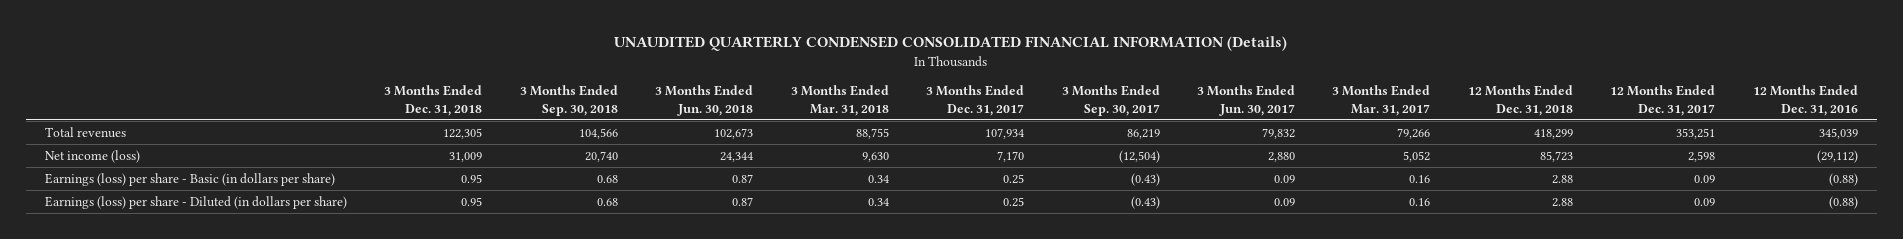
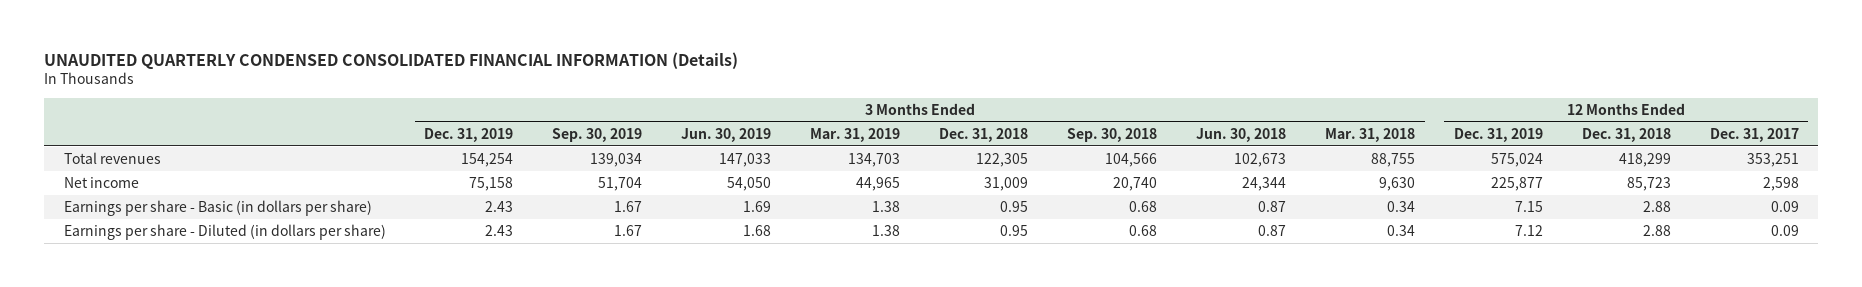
[926,85,1025,116] 3 Months Ended Dec. 31, 2017 -> none
[1061,85,1160,116] 3 Months Ended Sep. 30, 2017 -> none
[1197,85,1296,116] 3 Months Ended Jun. 30, 2017 -> none
[1332,85,1431,116] 3 Months Ended Mar. 31, 2017 -> none
[1752,85,1858,116] 12 Months Ended Dec. 31, 2016 -> none
none -> [424,127,514,142] Dec. 31, 2019
none -> [552,127,643,142] Sep. 30, 2019
none -> [681,127,772,142] Jun. 30, 2019
none -> [810,127,901,142] Mar. 31, 2019
none -> [1453,127,1543,142] Dec. 31, 2019
[44,150,140,164] Net income (loss) -> [63,176,139,188] Net income
[44,173,335,187] Earnings (loss) per share - Basic (in dollars per share) -> [63,199,372,216] Earnings per share - Basic (in dollars per share)
[44,196,347,210] Earnings (loss) per share - Diluted (in dollars per share) -> [63,223,386,240] Earnings per share - Diluted (in dollars per share)

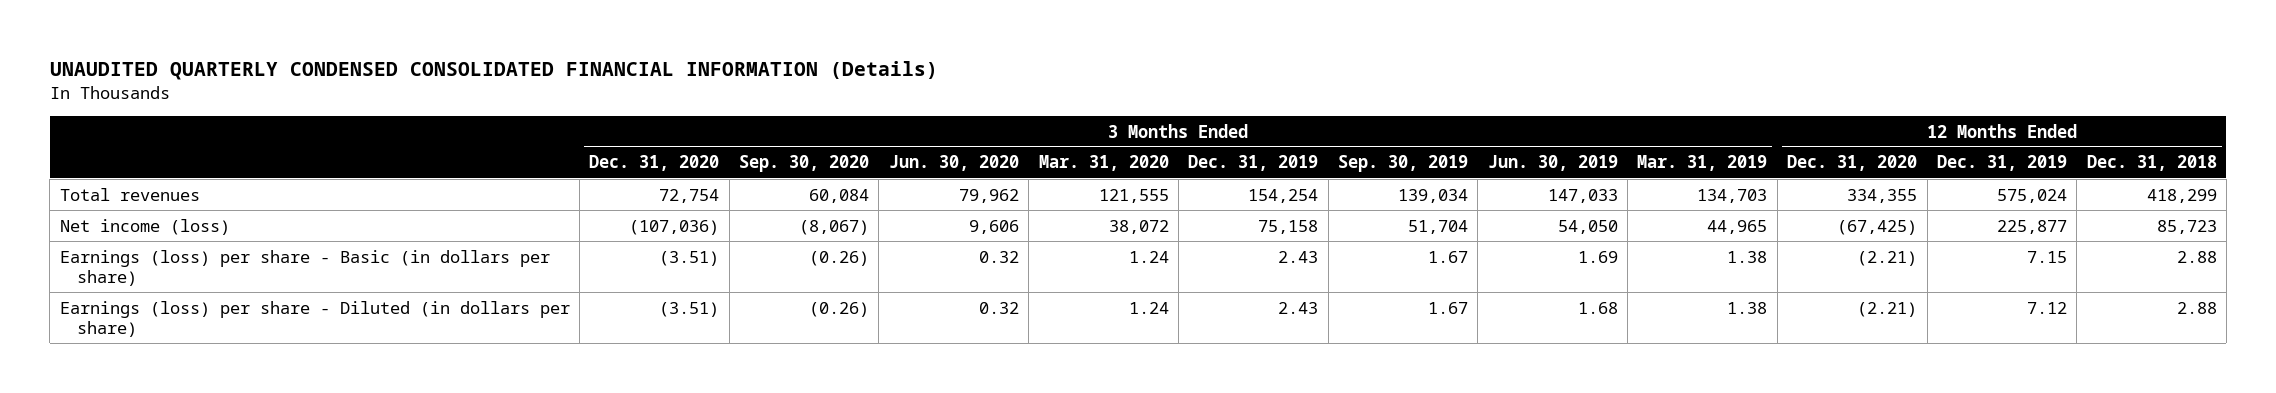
[939,127,1029,142] Dec. 31, 2018 -> none
[1067,127,1158,142] Sep. 30, 2018 -> none
[1195,127,1286,142] Jun. 30, 2018 -> none
[1324,127,1415,142] Mar. 31, 2018 -> none
[1709,127,1799,142] Dec. 31, 2017 -> none
none -> [589,155,720,172] Dec. 31, 2020
none -> [739,155,870,173] Sep. 30, 2020
none -> [888,155,1019,172] Jun. 30, 2020
none -> [1038,155,1169,172] Mar. 31, 2020
none -> [1787,155,1918,172] Dec. 31, 2020
[63,176,139,188] Net income -> [59,218,230,235] Net income (loss)
[63,199,372,216] Earnings per share - Basic (in dollars per share) -> [59,249,550,287] Earnings (loss) per share - Basic (in dollars per share)
[63,223,386,240] Earnings per share - Diluted (in dollars per share) -> [59,300,570,338] Earnings (loss) per share - Diluted (in dollars per share)

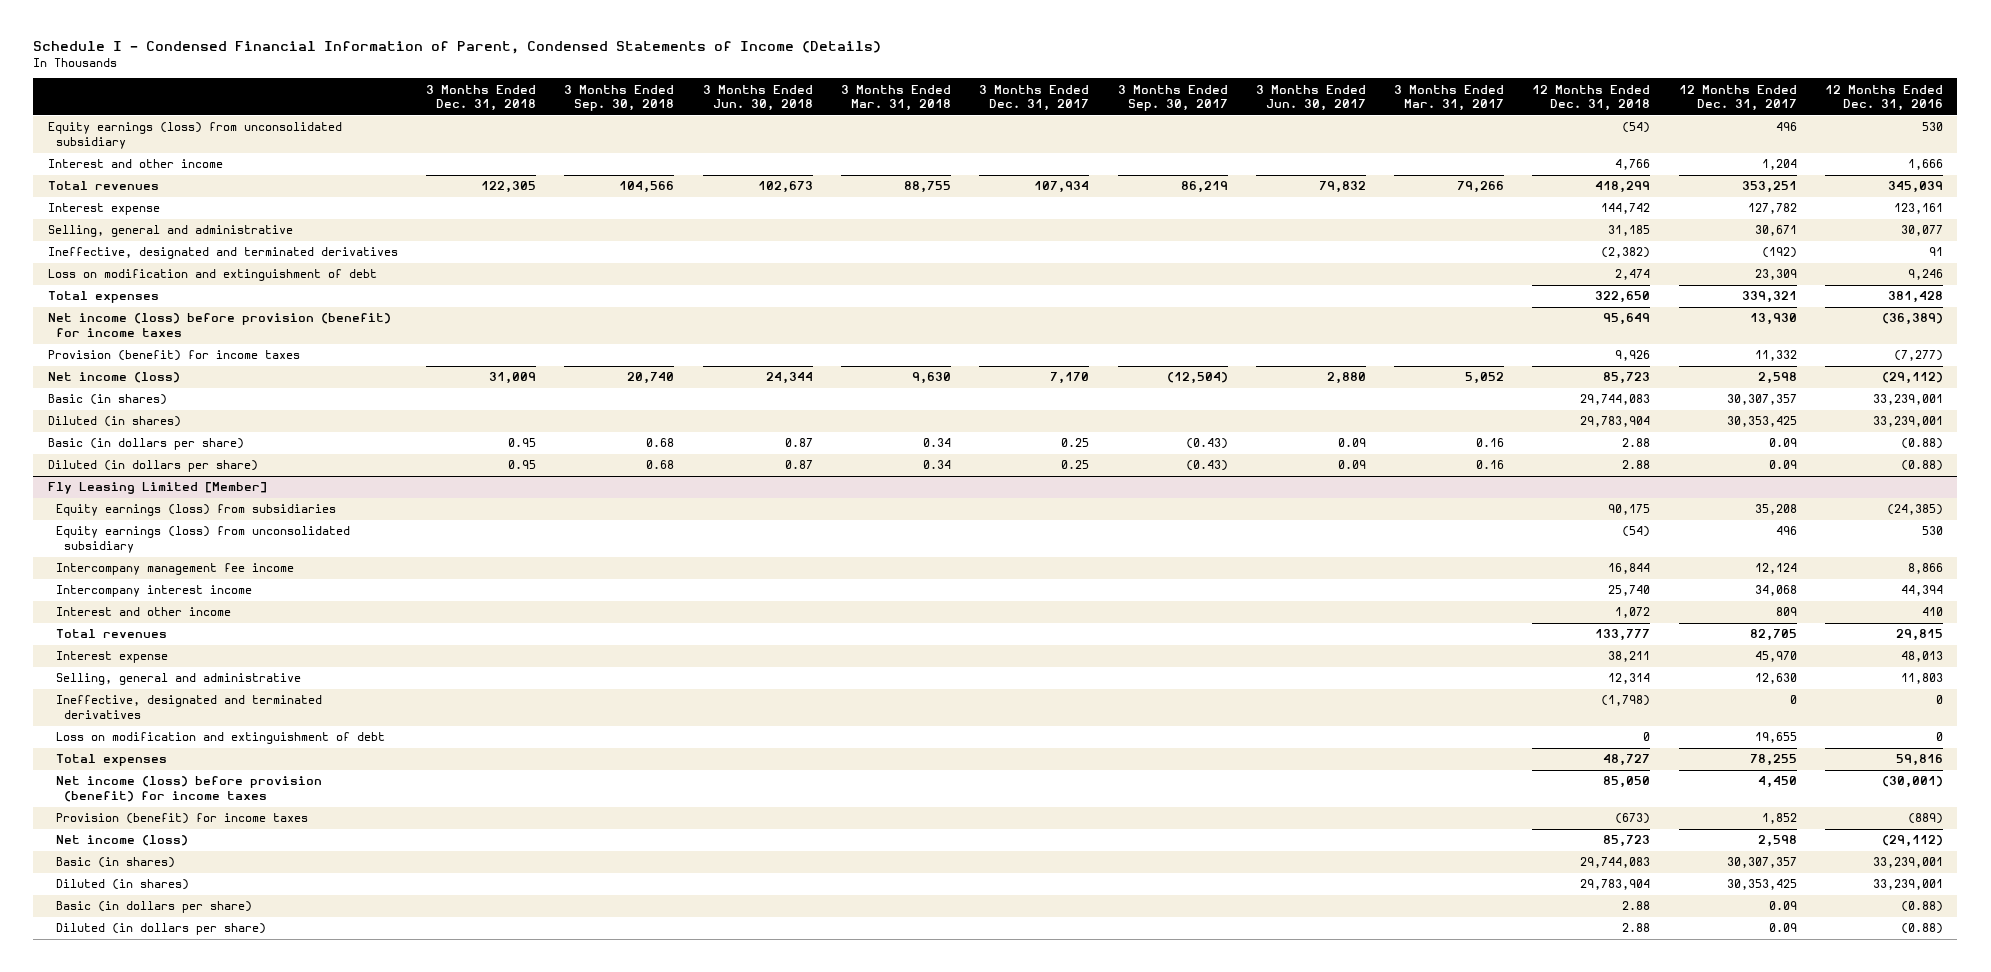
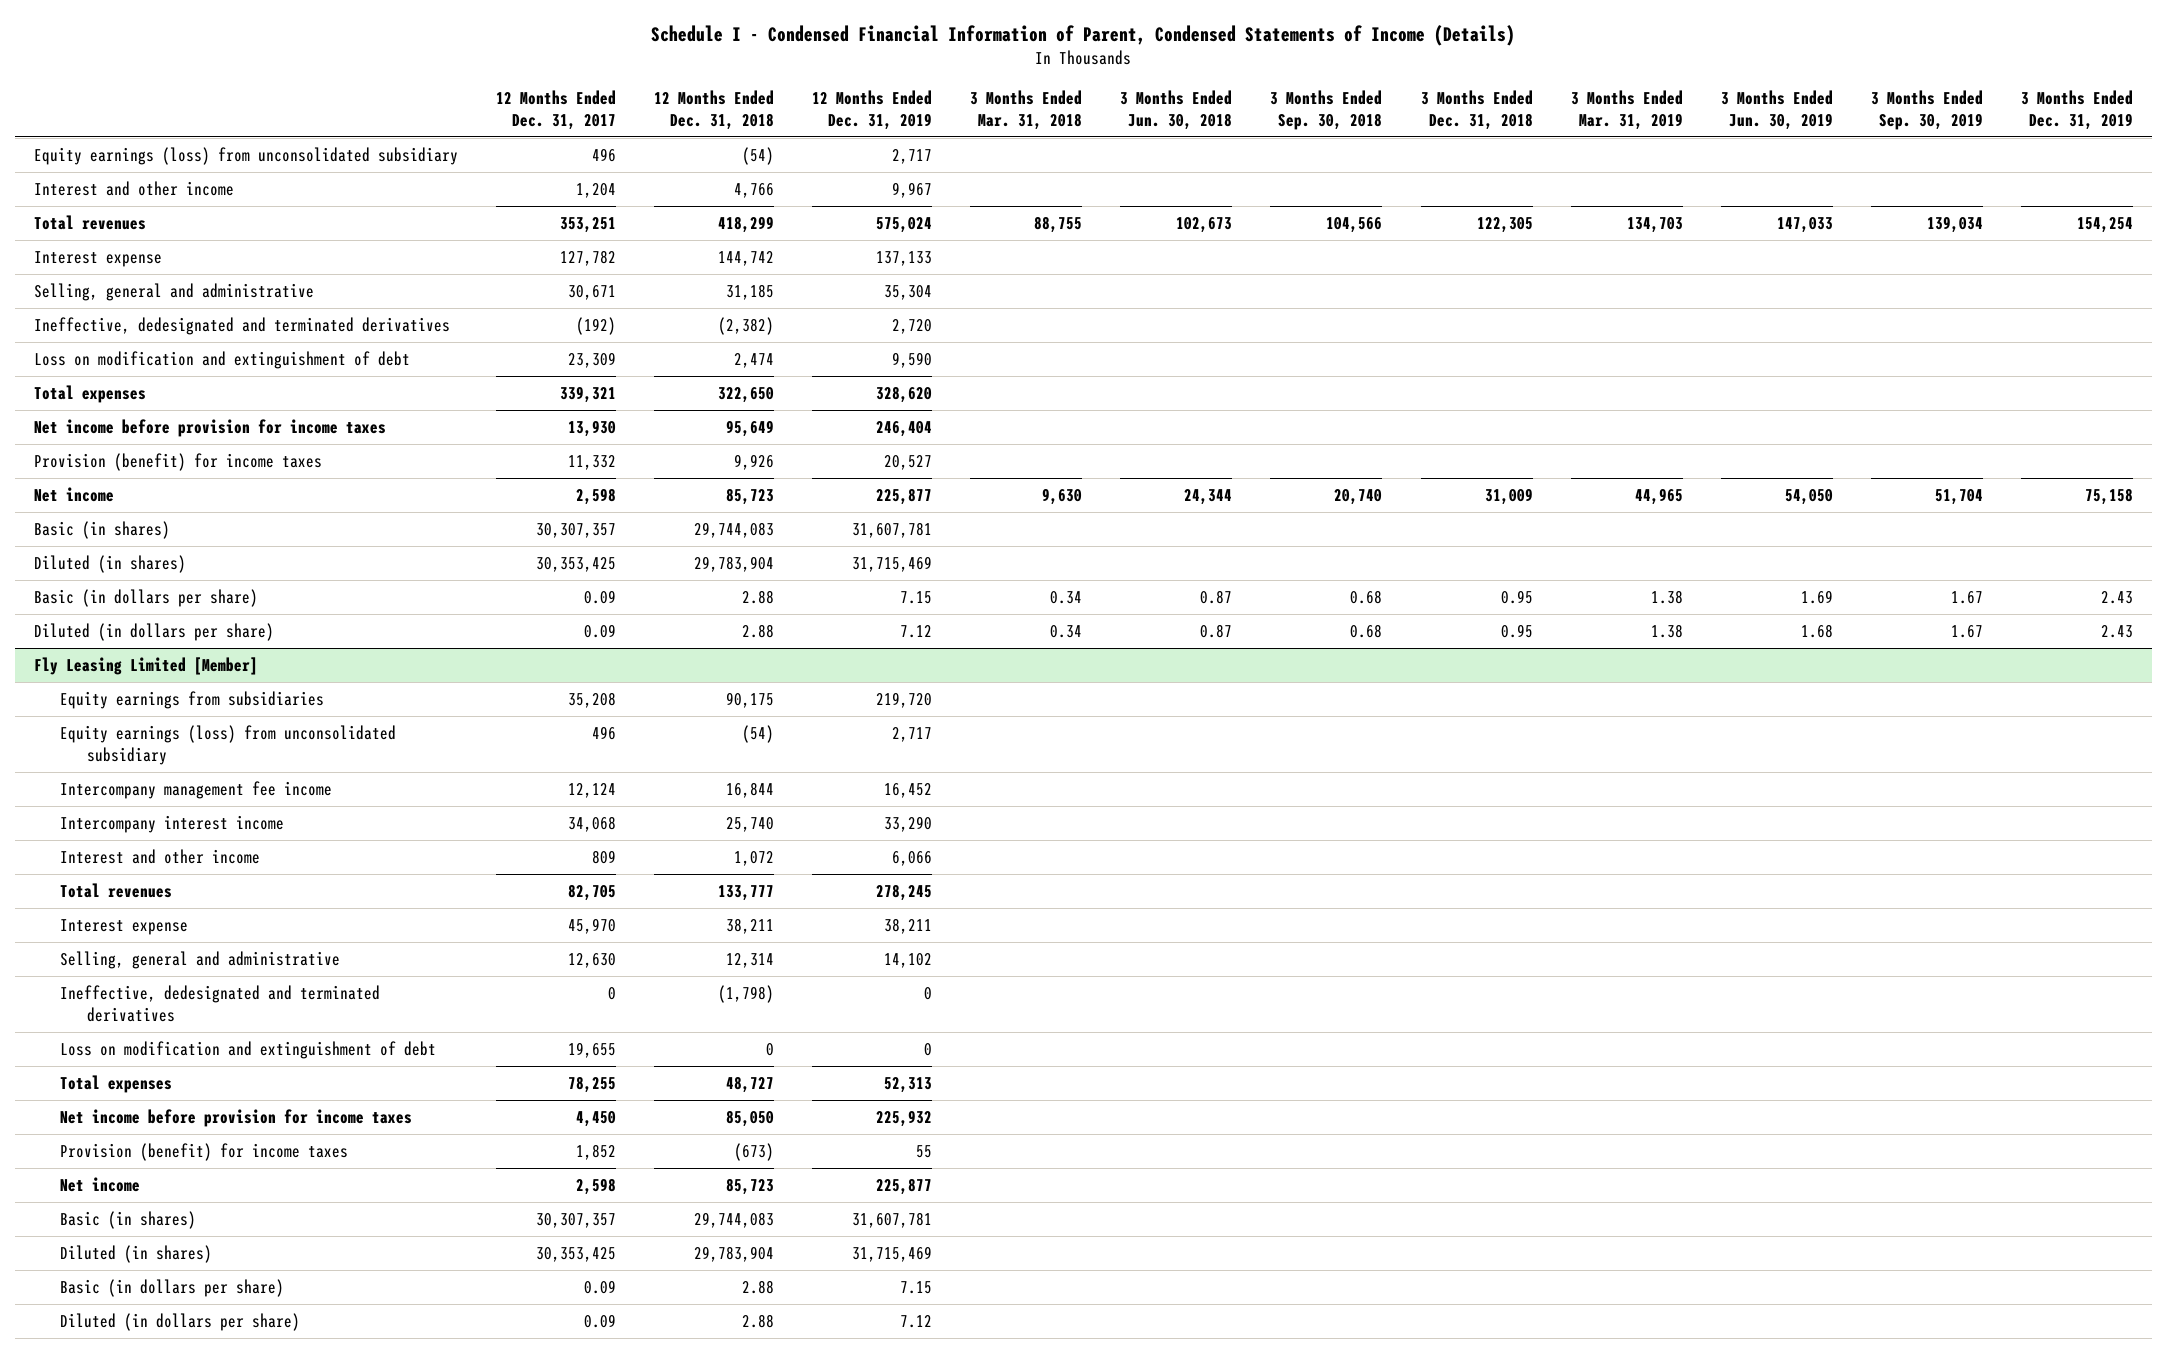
[979,84,1090,112] 3 Months Ended Dec. 31, 2017 -> none
[1117,84,1228,112] 3 Months Ended Sep. 30, 2017 -> none
[1255,84,1366,112] 3 Months Ended Jun. 30, 2017 -> none
[1394,84,1505,112] 3 Months Ended Mar. 31, 2017 -> none
[1825,84,1944,112] 12 Months Ended Dec. 31, 2016 -> none
none -> [812,89,933,130] 12 Months Ended Dec. 31, 2019
none -> [1570,89,1683,130] 3 Months Ended Mar. 31, 2019
none -> [1720,89,1833,130] 3 Months Ended Jun. 30, 2019
none -> [1870,89,1983,130] 3 Months Ended Sep. 30, 2019
none -> [2021,89,2134,130] 3 Months Ended Dec. 31, 2019
[47,247,398,260] Ineffective, designated and terminated derivatives -> [33,316,450,335] Ineffective, dedesignated and terminated derivatives
[47,313,391,337] Net income (loss) before provision (benefit) for income taxes -> [33,418,386,437] Net income before provision for income taxes
[47,372,180,384] Net income (loss) -> [33,486,114,502] Net income
[55,504,336,517] Equity earnings (loss) from subsidiaries -> [60,690,325,709] Equity earnings from subsidiaries
[55,695,322,719] Ineffective, designated and terminated derivatives -> [60,984,381,1022] Ineffective, dedesignated and terminated derivatives
[55,776,322,802] Net income (loss) before provision (benefit) for income taxes -> [60,1108,413,1127] Net income before provision for income taxes
[55,835,188,847] Net income (loss) -> [60,1176,141,1192] Net income

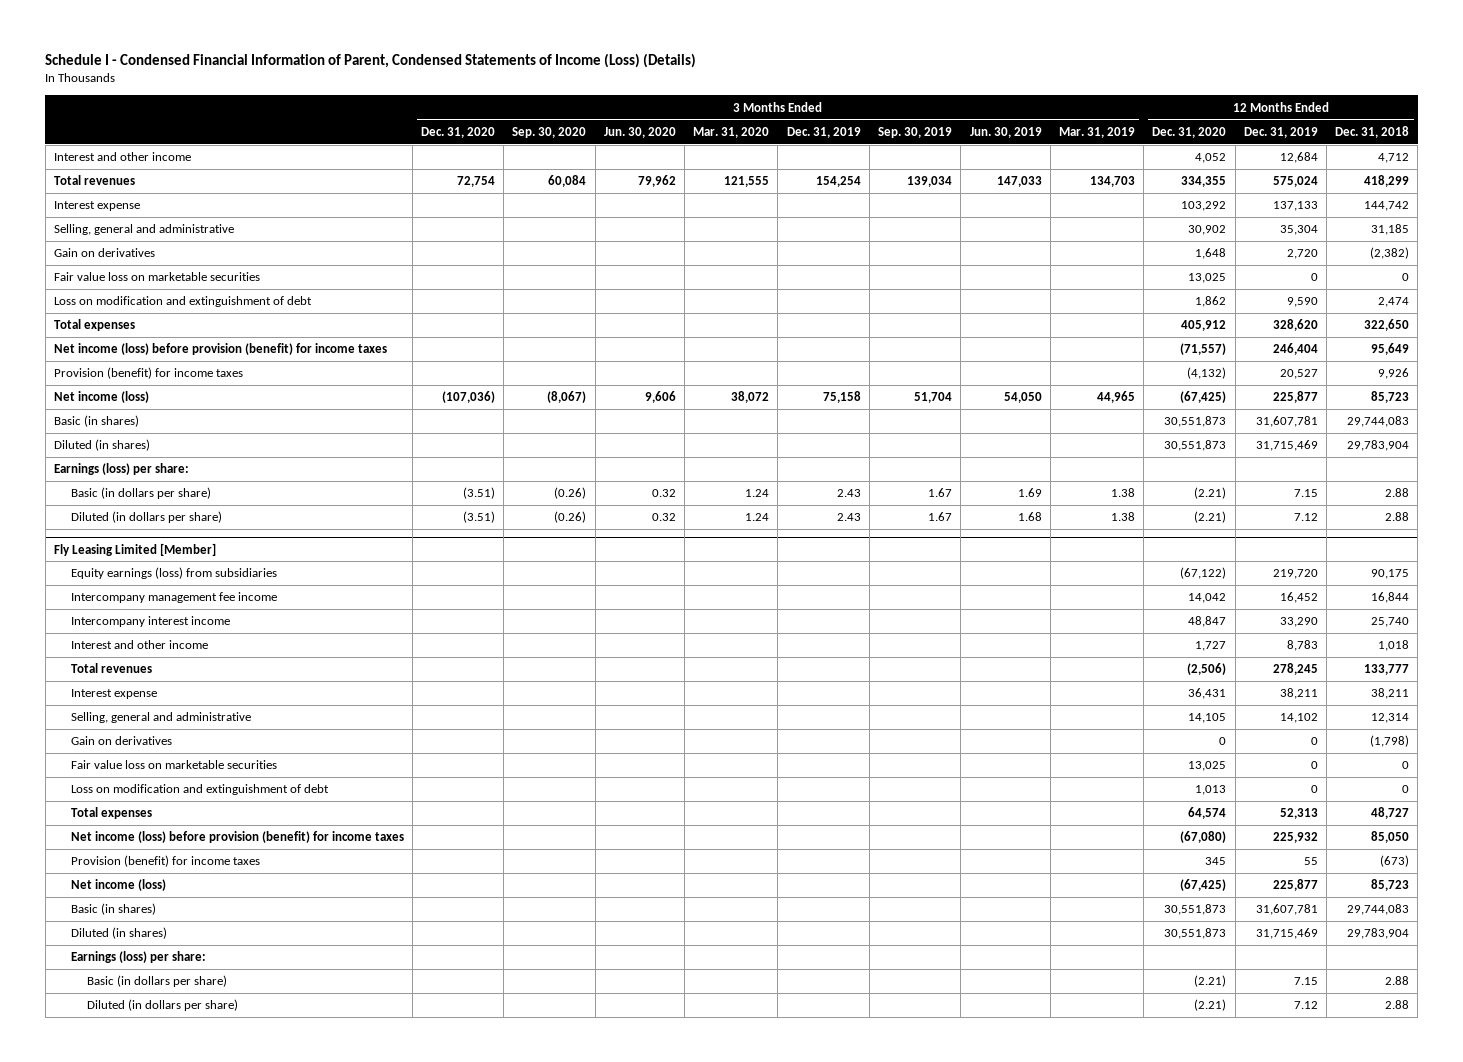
[651,25,1516,47] Schedule I - Condensed Financial Information of Parent, Condensed Statements of Income (Details) -> [45,53,697,69] Schedule I - Condensed Financial Information of Parent, Condensed Statements of Income (Loss) (Details)
[495,89,616,130] 12 Months Ended Dec. 31, 2017 -> none
[970,89,1083,130] 3 Months Ended Mar. 31, 2018 -> none
[1120,89,1233,130] 3 Months Ended Jun. 30, 2018 -> none
[1270,89,1383,130] 3 Months Ended Sep. 30, 2018 -> none
[1420,89,1533,130] 3 Months Ended Dec. 31, 2018 -> none
none -> [420,126,495,138] Dec. 31, 2020
none -> [512,126,587,138] Sep. 30, 2020
none -> [603,126,676,138] Jun. 30, 2020
none -> [693,126,770,138] Mar. 31, 2020
none -> [1152,126,1227,138] Dec. 31, 2020
[33,146,458,165] Equity earnings (loss) from unconsolidated subsidiary -> none
[733,182,774,198] 4,766 -> [1378,153,1410,164] 4,712
[892,181,933,198] 9,967 -> [1279,152,1318,164] 12,684
[33,316,450,335] Ineffective, dedesignated and terminated derivatives -> [53,248,155,258] Gain on derivatives
none -> [53,272,260,282] Fair value loss on marketable securities
[33,418,386,437] Net income before provision for income taxes -> [53,343,387,356] Net income (loss) before provision (benefit) for income taxes
[33,486,114,502] Net income -> [53,391,149,404] Net income (loss)
none -> [53,463,189,476] Earnings (loss) per share:
[60,724,397,765] Equity earnings (loss) from unconsolidated subsidiary -> none
[60,690,325,709] Equity earnings from subsidiaries -> [70,567,277,580] Equity earnings (loss) from subsidiaries
[733,850,774,866] 1,072 -> [1378,640,1410,652] 1,018
[892,850,933,866] 6,066 -> [1286,640,1318,652] 8,783
[60,984,381,1022] Ineffective, dedesignated and terminated derivatives -> [70,736,172,746] Gain on derivatives
none -> [70,760,277,770] Fair value loss on marketable securities
[60,1108,413,1127] Net income before provision for income taxes -> [70,831,404,844] Net income (loss) before provision (benefit) for income taxes
[60,1176,141,1192] Net income -> [70,879,166,892] Net income (loss)
none -> [70,951,206,964] Earnings (loss) per share:

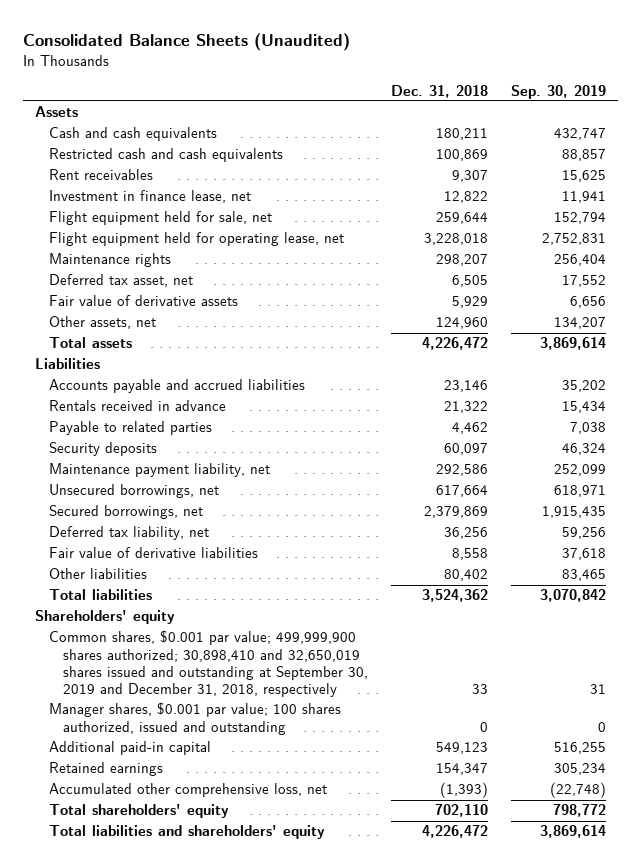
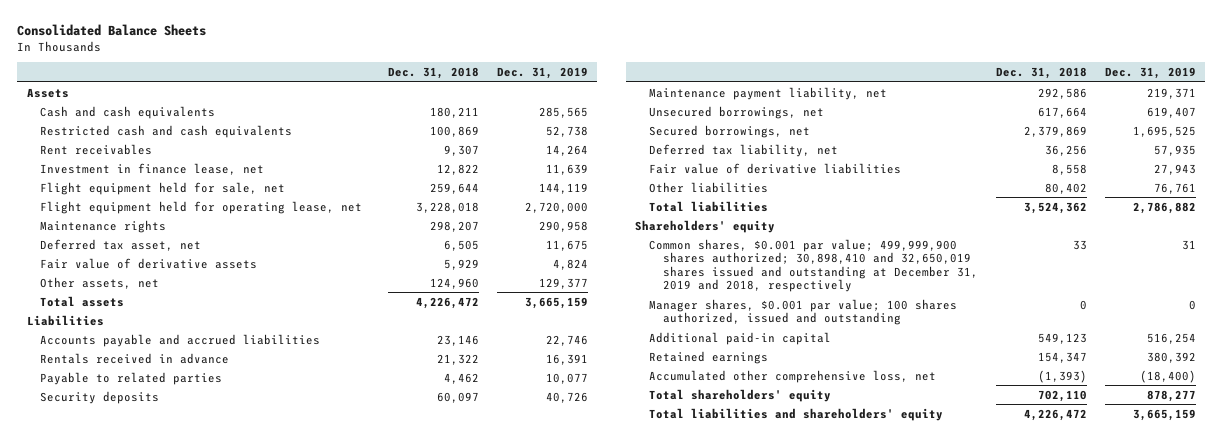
[23,33,351,52] Consolidated Balance Sheets (Unaudited) -> [17,24,207,37] Consolidated Balance Sheets
[511,84,607,99] Sep. 30, 2019 -> none
none -> [496,66,588,79] Dec. 31, 2019
[48,630,368,697] Common shares, $0.001 par value; 499,999,900 shares authorized; 30,898,410 and 32,650,019 shares issued and outstanding at September 30, 2019 and December 31, 2018, respectively -> [648,238,978,293] Common shares, $0.001 par value; 499,999,900 shares authorized; 30,898,410 and 32,650,019 shares issued and outstanding at December 31, 2019 and 2018, respectively

